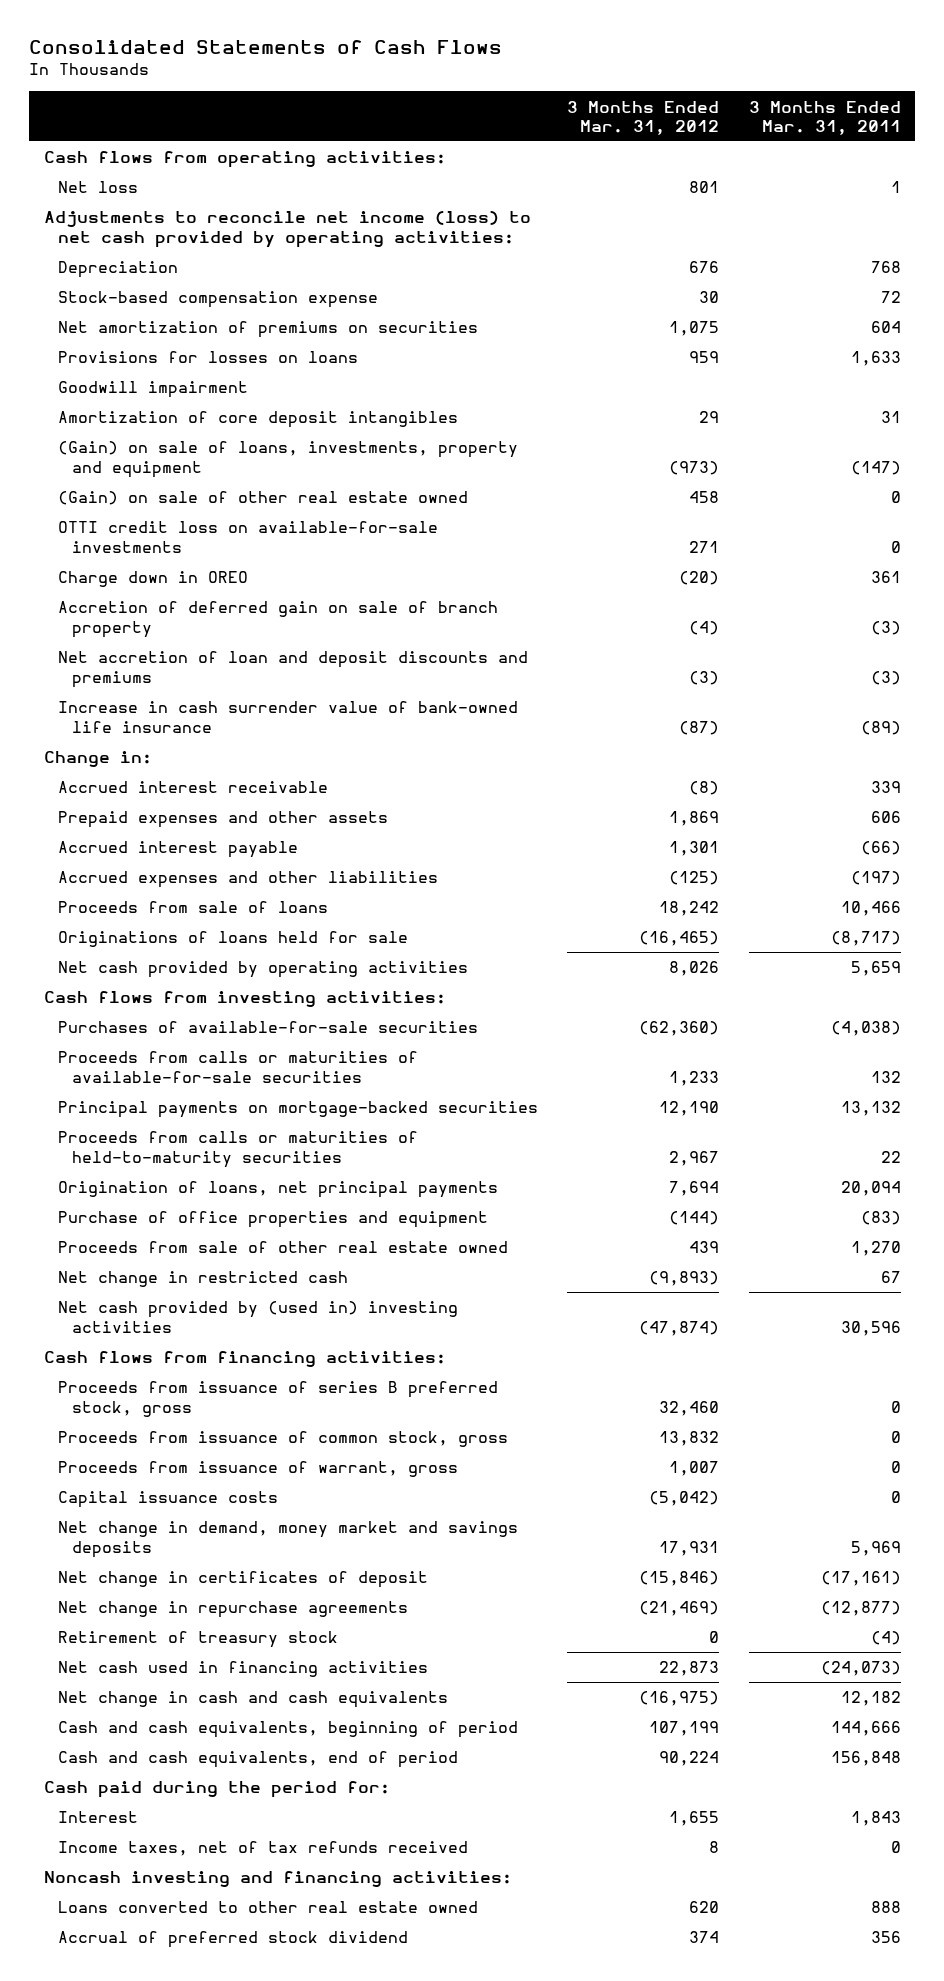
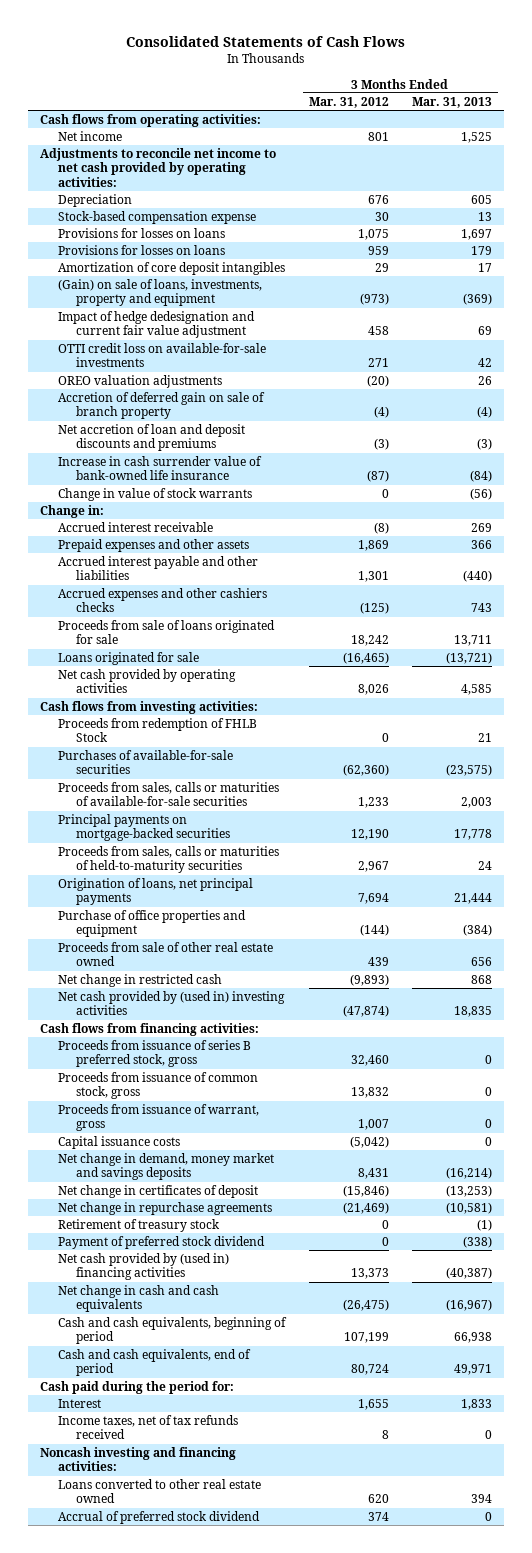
[748,100,901,135] 3 Months Ended Mar. 31, 2011 -> none
none -> [412,97,493,109] Mar. 31, 2013
[57,181,138,194] Net loss -> [57,131,122,142] Net income
[43,211,531,248] Adjustments to reconcile net income (loss) to net cash provided by operating activities: -> [39,148,276,187] Adjustments to reconcile net income to net cash provided by operating activities:
[57,321,478,339] Net amortization of premiums on securities -> [57,228,225,239] Provisions for losses on loans
[57,381,248,399] Goodwill impairment -> none
[57,491,468,506] (Gain) on sale of other real estate owned -> [57,311,255,339] Impact of hedge dedesignation and current fair value adjustment
[57,571,248,588] Charge down in OREO -> [57,375,222,389] OREO valuation adjustments
none -> [57,488,252,502] Change in value of stock warrants
[57,841,298,859] Accrued interest payable -> [57,556,258,581] Accrued interest payable and other liabilities
[57,871,438,889] Accrued expenses and other liabilities -> [57,588,267,613] Accrued expenses and other cashiers checks
[57,901,328,914] Proceeds from sale of loans -> [57,620,275,645] Proceeds from sale of loans originated for sale
[57,931,408,948] Originations of loans held for sale -> [57,652,199,666] Loans originated for sale
none -> [57,718,257,743] Proceeds from redemption of FHLB Stock
[57,1051,418,1083] Proceeds from calls or maturities of available-for-sale securities -> [57,782,279,807] Proceeds from sales, calls or maturities of available-for-sale securities
[57,1131,418,1168] Proceeds from calls or maturities of held-to-maturity securities -> [57,846,279,874] Proceeds from sales, calls or maturities of held-to-maturity securities
[659,1540,720,1556] 17,931 -> [357,1168,389,1180] 8,431
none -> [57,1236,265,1250] Payment of preferred stock dividend
[57,1661,428,1678] Net cash used in financing activities -> [57,1253,229,1281] Net cash provided by (used in) financing activities
[659,1661,720,1677] 22,873 -> [350,1268,389,1280] 13,373
[639,1691,720,1707] (16,975) -> [342,1299,389,1312] (26,475)
[659,1751,720,1767] 90,224 -> [350,1364,389,1376] 80,724

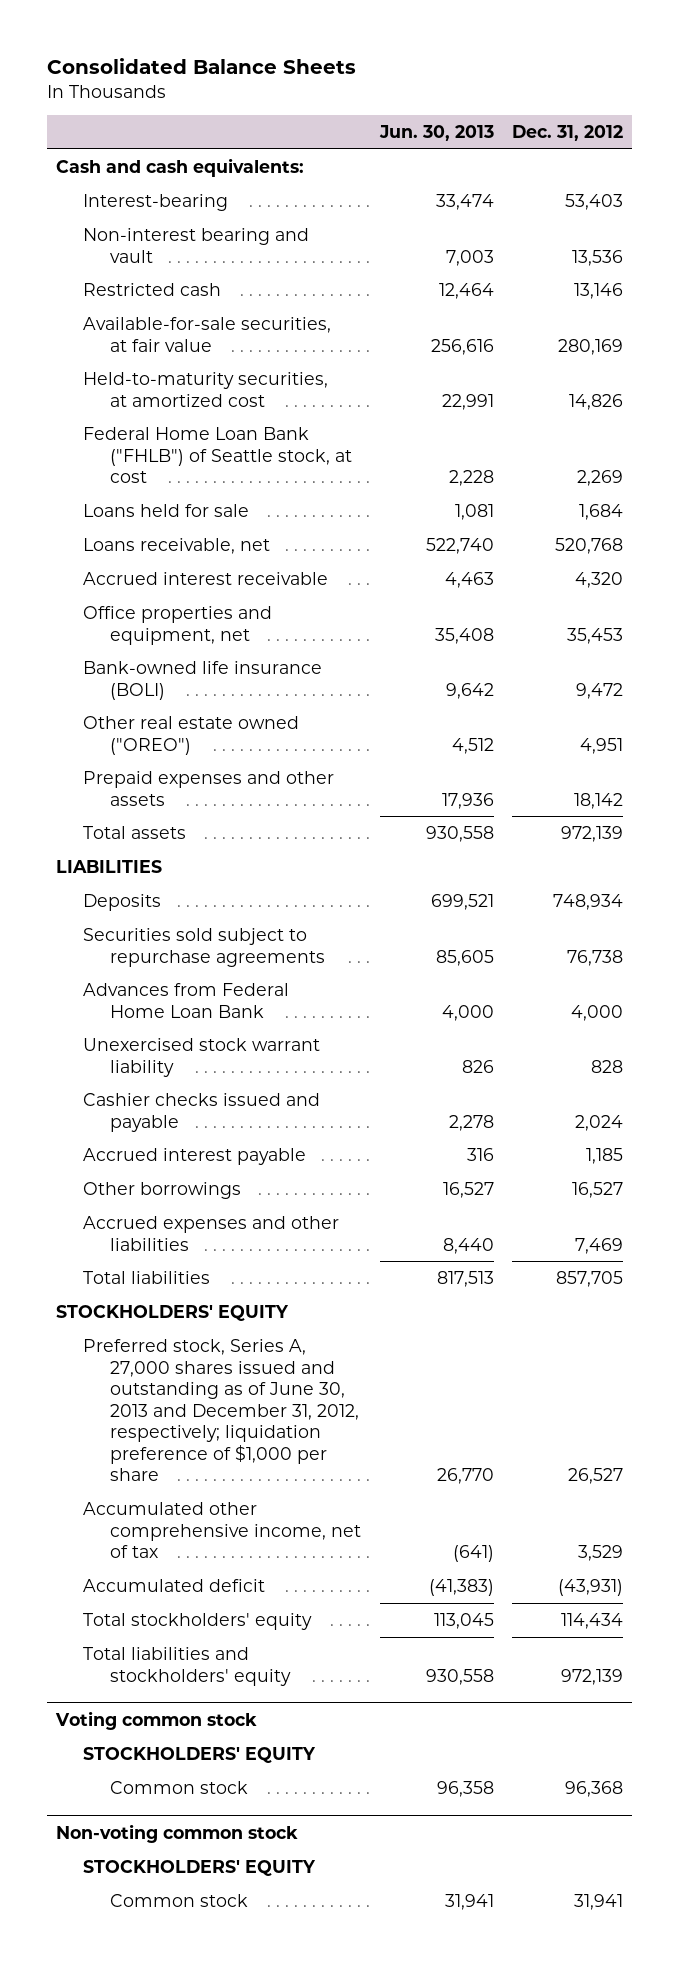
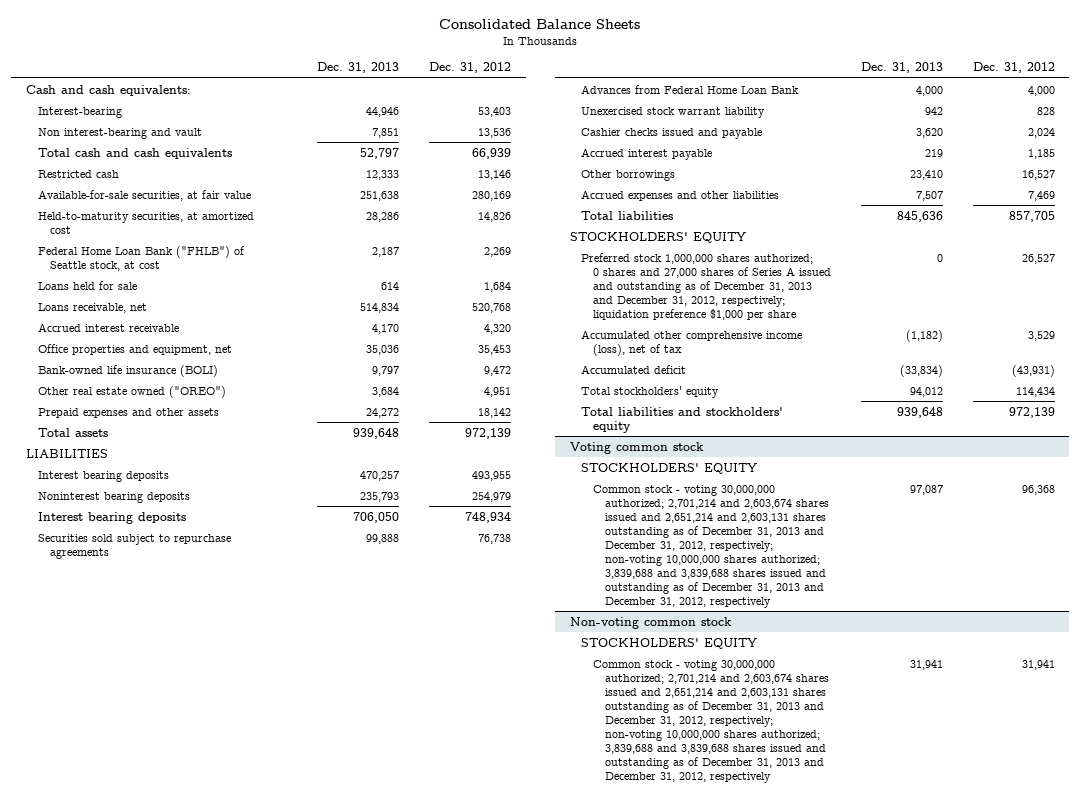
[378,125,494,142] Jun. 30, 2013 -> none
none -> [317,62,400,74] Dec. 31, 2013
[83,228,310,263] Non-interest bearing and vault -> [37,127,202,139] Non interest-bearing and vault
none -> [37,147,232,159] Total cash and cash equivalents
none -> [37,470,169,482] Interest bearing deposits
none -> [37,491,190,503] Noninterest bearing deposits
[83,894,162,912] Deposits -> [37,511,186,524] Interest bearing deposits
[83,1339,360,1482] Preferred stock, Series A, 27,000 shares issued and outstanding as of June 30, 2013 and December 31, 2012, respectively; liquidation preference of $1,000 per share -> [581,252,832,320] Preferred stock 1,000,000 shares authorized; 0 shares and 27,000 shares of Series A issued and outstanding as of December 31, 2013 and December 31, 2012, respectively; liquidation preference $1,000 per share
[83,1502,362,1559] Accumulated other comprehensive income, net of tax -> [581,329,803,356] Accumulated other comprehensive income (loss), net of tax
[110,1781,249,1795] Common stock -> [593,484,830,608] Common stock - voting 30,000,000 authorized; 2,701,214 and 2,603,674 shares issued and 2,651,214 and 2,603,131 shares outstanding as of December 31, 2013 and December 31, 2012, respectively; non-voting 10,000,000 shares authorized; 3,839,688 and 3,839,688 shares issued and outstanding as of December 31, 2013 and December 31, 2012, respectively
[110,1894,249,1908] Common stock -> [593,659,830,783] Common stock - voting 30,000,000 authorized; 2,701,214 and 2,603,674 shares issued and 2,651,214 and 2,603,131 shares outstanding as of December 31, 2013 and December 31, 2012, respectively; non-voting 10,000,000 shares authorized; 3,839,688 and 3,839,688 shares issued and outstanding as of December 31, 2013 and December 31, 2012, respectively

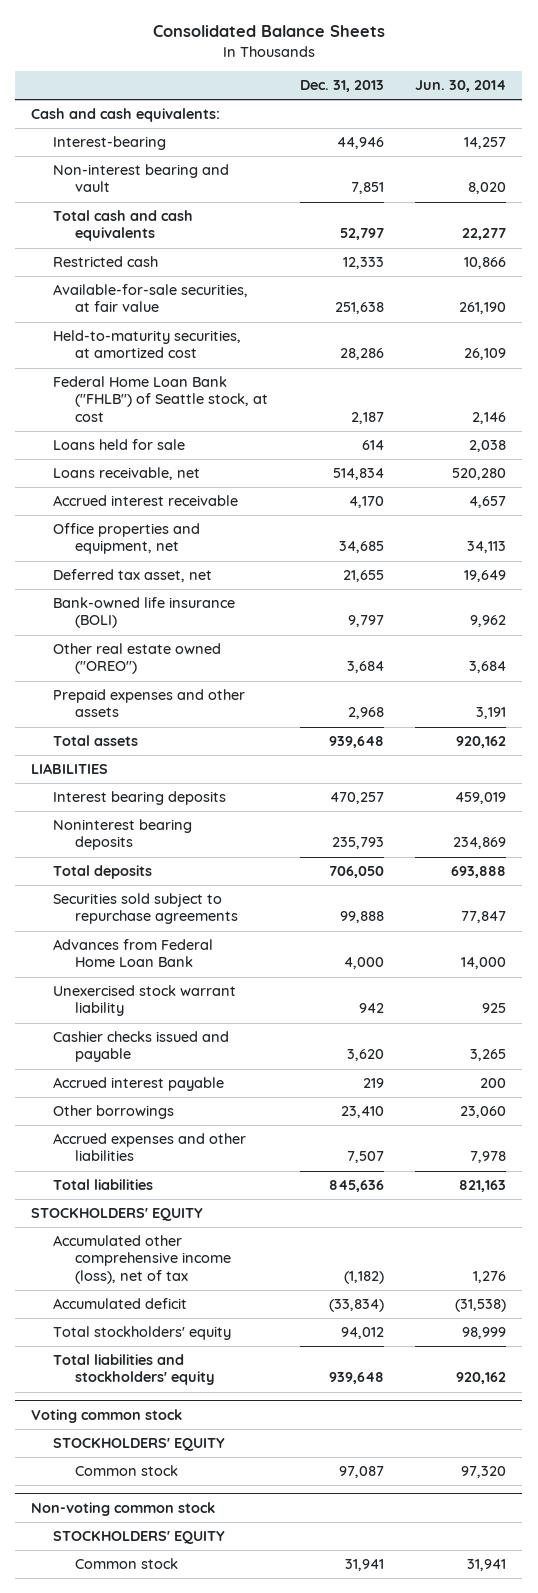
[428,62,511,74] Dec. 31, 2012 -> none
none -> [415,80,507,93] Jun. 30, 2014
[37,127,202,139] Non interest-bearing and vault -> [52,164,229,193] Non-interest bearing and vault
[366,344,400,355] 35,036 -> [338,541,384,554] 34,685
none -> [52,569,212,583] Deferred tax asset, net
[366,407,400,418] 24,272 -> [347,707,384,720] 2,968
[37,511,186,524] Interest bearing deposits -> [52,865,152,880] Total deposits
[581,252,832,320] Preferred stock 1,000,000 shares authorized; 0 shares and 27,000 shares of Series A issued and outstanding as of December 31, 2013 and December 31, 2012, respectively; liquidation preference $1,000 per share -> none
[593,484,830,608] Common stock - voting 30,000,000 authorized; 2,701,214 and 2,603,674 shares issued and 2,651,214 and 2,603,131 shares outstanding as of December 31, 2013 and December 31, 2012, respectively; non-voting 10,000,000 shares authorized; 3,839,688 and 3,839,688 shares issued and outstanding as of December 31, 2013 and December 31, 2012, respectively -> [74,1465,178,1477] Common stock
[593,659,830,783] Common stock - voting 30,000,000 authorized; 2,701,214 and 2,603,674 shares issued and 2,651,214 and 2,603,131 shares outstanding as of December 31, 2013 and December 31, 2012, respectively; non-voting 10,000,000 shares authorized; 3,839,688 and 3,839,688 shares issued and outstanding as of December 31, 2013 and December 31, 2012, respectively -> [74,1558,178,1570] Common stock

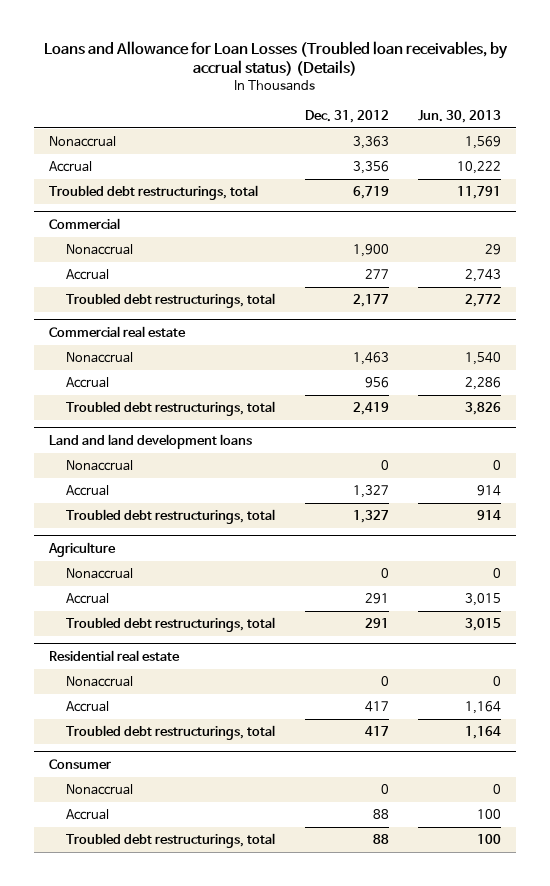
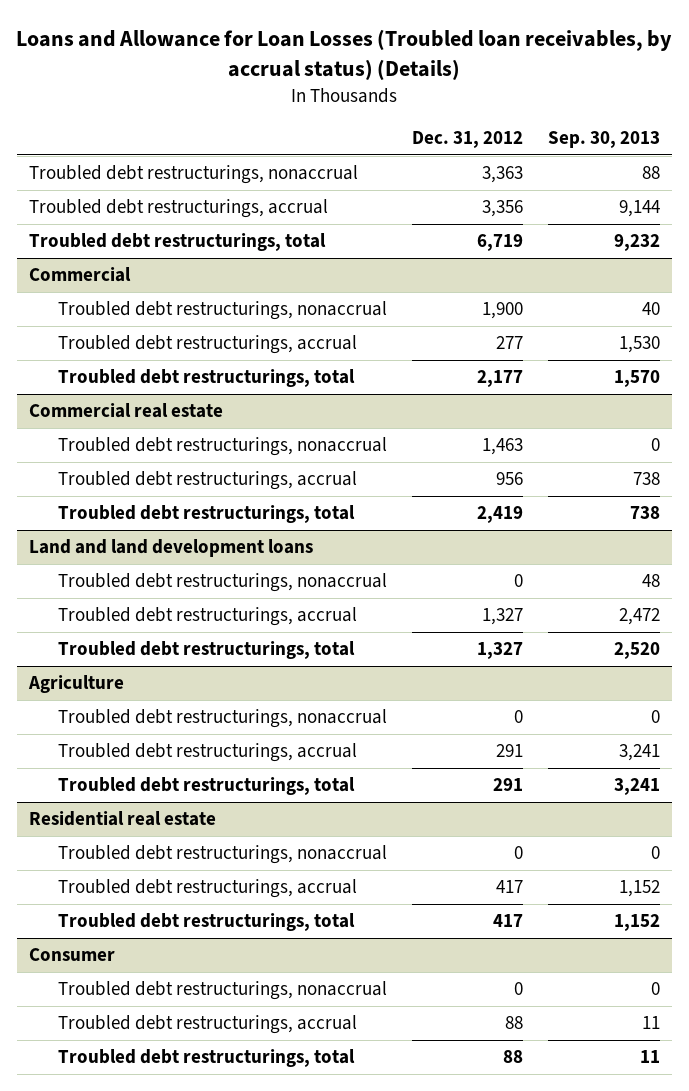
[418,110,502,124] Jun. 30, 2013 -> none
none -> [547,131,660,149] Sep. 30, 2013
[48,135,116,147] Nonaccrual -> [29,165,359,185] Troubled debt restructurings, nonaccrual
[48,160,92,172] Accrual -> [29,199,329,219] Troubled debt restructurings, accrual
[66,243,134,255] Nonaccrual -> [58,301,388,321] Troubled debt restructurings, nonaccrual
[66,268,110,280] Accrual -> [58,335,358,355] Troubled debt restructurings, accrual
[66,351,134,363] Nonaccrual -> [58,437,388,457] Troubled debt restructurings, nonaccrual
[66,376,110,388] Accrual -> [58,471,358,491] Troubled debt restructurings, accrual
[66,459,134,471] Nonaccrual -> [58,573,388,593] Troubled debt restructurings, nonaccrual
[66,484,110,496] Accrual -> [58,607,358,627] Troubled debt restructurings, accrual
[66,567,134,579] Nonaccrual -> [58,709,388,729] Troubled debt restructurings, nonaccrual
[66,592,110,604] Accrual -> [58,743,358,763] Troubled debt restructurings, accrual
[66,675,134,687] Nonaccrual -> [58,845,388,865] Troubled debt restructurings, nonaccrual
[66,700,110,712] Accrual -> [58,879,358,899] Troubled debt restructurings, accrual
[66,783,134,795] Nonaccrual -> [58,981,388,1001] Troubled debt restructurings, nonaccrual
[66,808,110,820] Accrual -> [58,1015,358,1035] Troubled debt restructurings, accrual

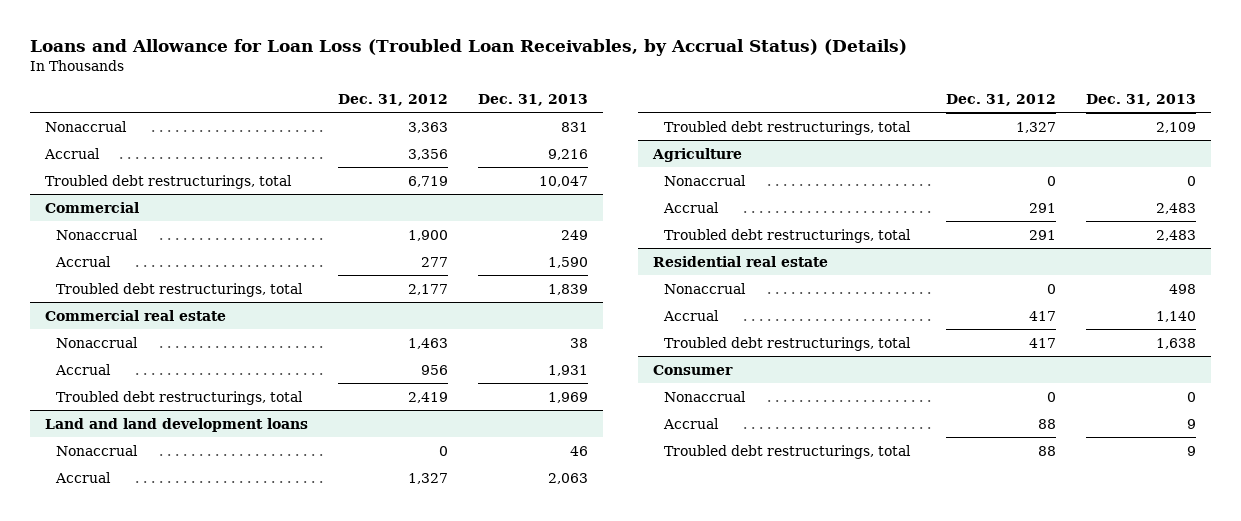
[16,29,673,81] Loans and Allowance for Loan Losses (Troubled loan receivables, by accrual status) (Details) -> [29,38,907,56] Loans and Allowance for Loan Loss (Troubled Loan Receivables, by Accrual Status) (Details)
[547,131,660,149] Sep. 30, 2013 -> none
none -> [477,93,588,106] Dec. 31, 2013
[29,165,359,185] Troubled debt restructurings, nonaccrual -> [44,120,127,132] Nonaccrual
[29,199,329,219] Troubled debt restructurings, accrual -> [43,147,100,159] Accrual
[58,301,388,321] Troubled debt restructurings, nonaccrual -> [55,228,138,240] Nonaccrual
[58,335,358,355] Troubled debt restructurings, accrual -> [54,255,111,267] Accrual
[58,437,388,457] Troubled debt restructurings, nonaccrual -> [55,336,138,348] Nonaccrual
[58,471,358,491] Troubled debt restructurings, accrual -> [54,363,111,375] Accrual
[58,573,388,593] Troubled debt restructurings, nonaccrual -> [55,444,138,456] Nonaccrual
[58,607,358,627] Troubled debt restructurings, accrual -> [54,471,111,483] Accrual
[58,709,388,729] Troubled debt restructurings, nonaccrual -> [664,174,747,186] Nonaccrual
[58,743,358,763] Troubled debt restructurings, accrual -> [663,201,720,213] Accrual
[58,845,388,865] Troubled debt restructurings, nonaccrual -> [664,282,747,294] Nonaccrual
[58,879,358,899] Troubled debt restructurings, accrual -> [663,309,720,321] Accrual
[58,981,388,1001] Troubled debt restructurings, nonaccrual -> [664,390,747,402] Nonaccrual
[58,1015,358,1035] Troubled debt restructurings, accrual -> [663,417,720,429] Accrual

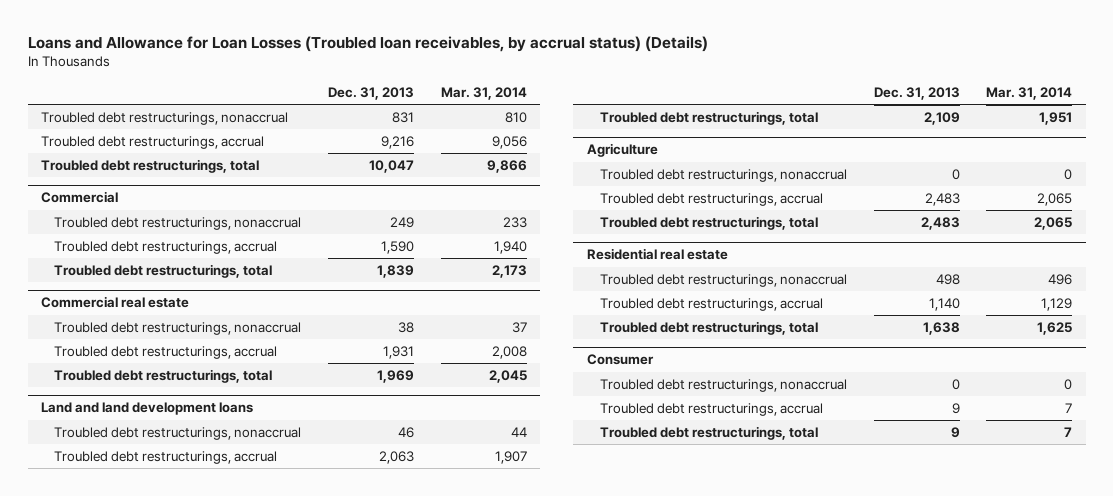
[29,38,907,56] Loans and Allowance for Loan Loss (Troubled Loan Receivables, by Accrual Status) (Details) -> [27,36,708,53] Loans and Allowance for Loan Losses (Troubled loan receivables, by accrual status) (Details)
[337,93,448,106] Dec. 31, 2012 -> none
none -> [440,86,527,100] Mar. 31, 2014
[44,120,127,132] Nonaccrual -> [40,111,288,125] Troubled debt restructurings, nonaccrual
[43,147,100,159] Accrual -> [40,135,264,149] Troubled debt restructurings, accrual
[55,228,138,240] Nonaccrual -> [54,216,302,230] Troubled debt restructurings, nonaccrual
[54,255,111,267] Accrual -> [54,240,278,254] Troubled debt restructurings, accrual
[55,336,138,348] Nonaccrual -> [54,321,302,335] Troubled debt restructurings, nonaccrual
[54,363,111,375] Accrual -> [54,345,278,359] Troubled debt restructurings, accrual
[55,444,138,456] Nonaccrual -> [54,426,302,440] Troubled debt restructurings, nonaccrual
[54,471,111,483] Accrual -> [54,450,278,464] Troubled debt restructurings, accrual
[664,174,747,186] Nonaccrual -> [600,168,848,182] Troubled debt restructurings, nonaccrual
[663,201,720,213] Accrual -> [600,192,824,206] Troubled debt restructurings, accrual
[664,282,747,294] Nonaccrual -> [600,273,848,287] Troubled debt restructurings, nonaccrual
[663,309,720,321] Accrual -> [600,297,824,311] Troubled debt restructurings, accrual
[664,390,747,402] Nonaccrual -> [600,378,848,392] Troubled debt restructurings, nonaccrual
[663,417,720,429] Accrual -> [600,402,824,416] Troubled debt restructurings, accrual

